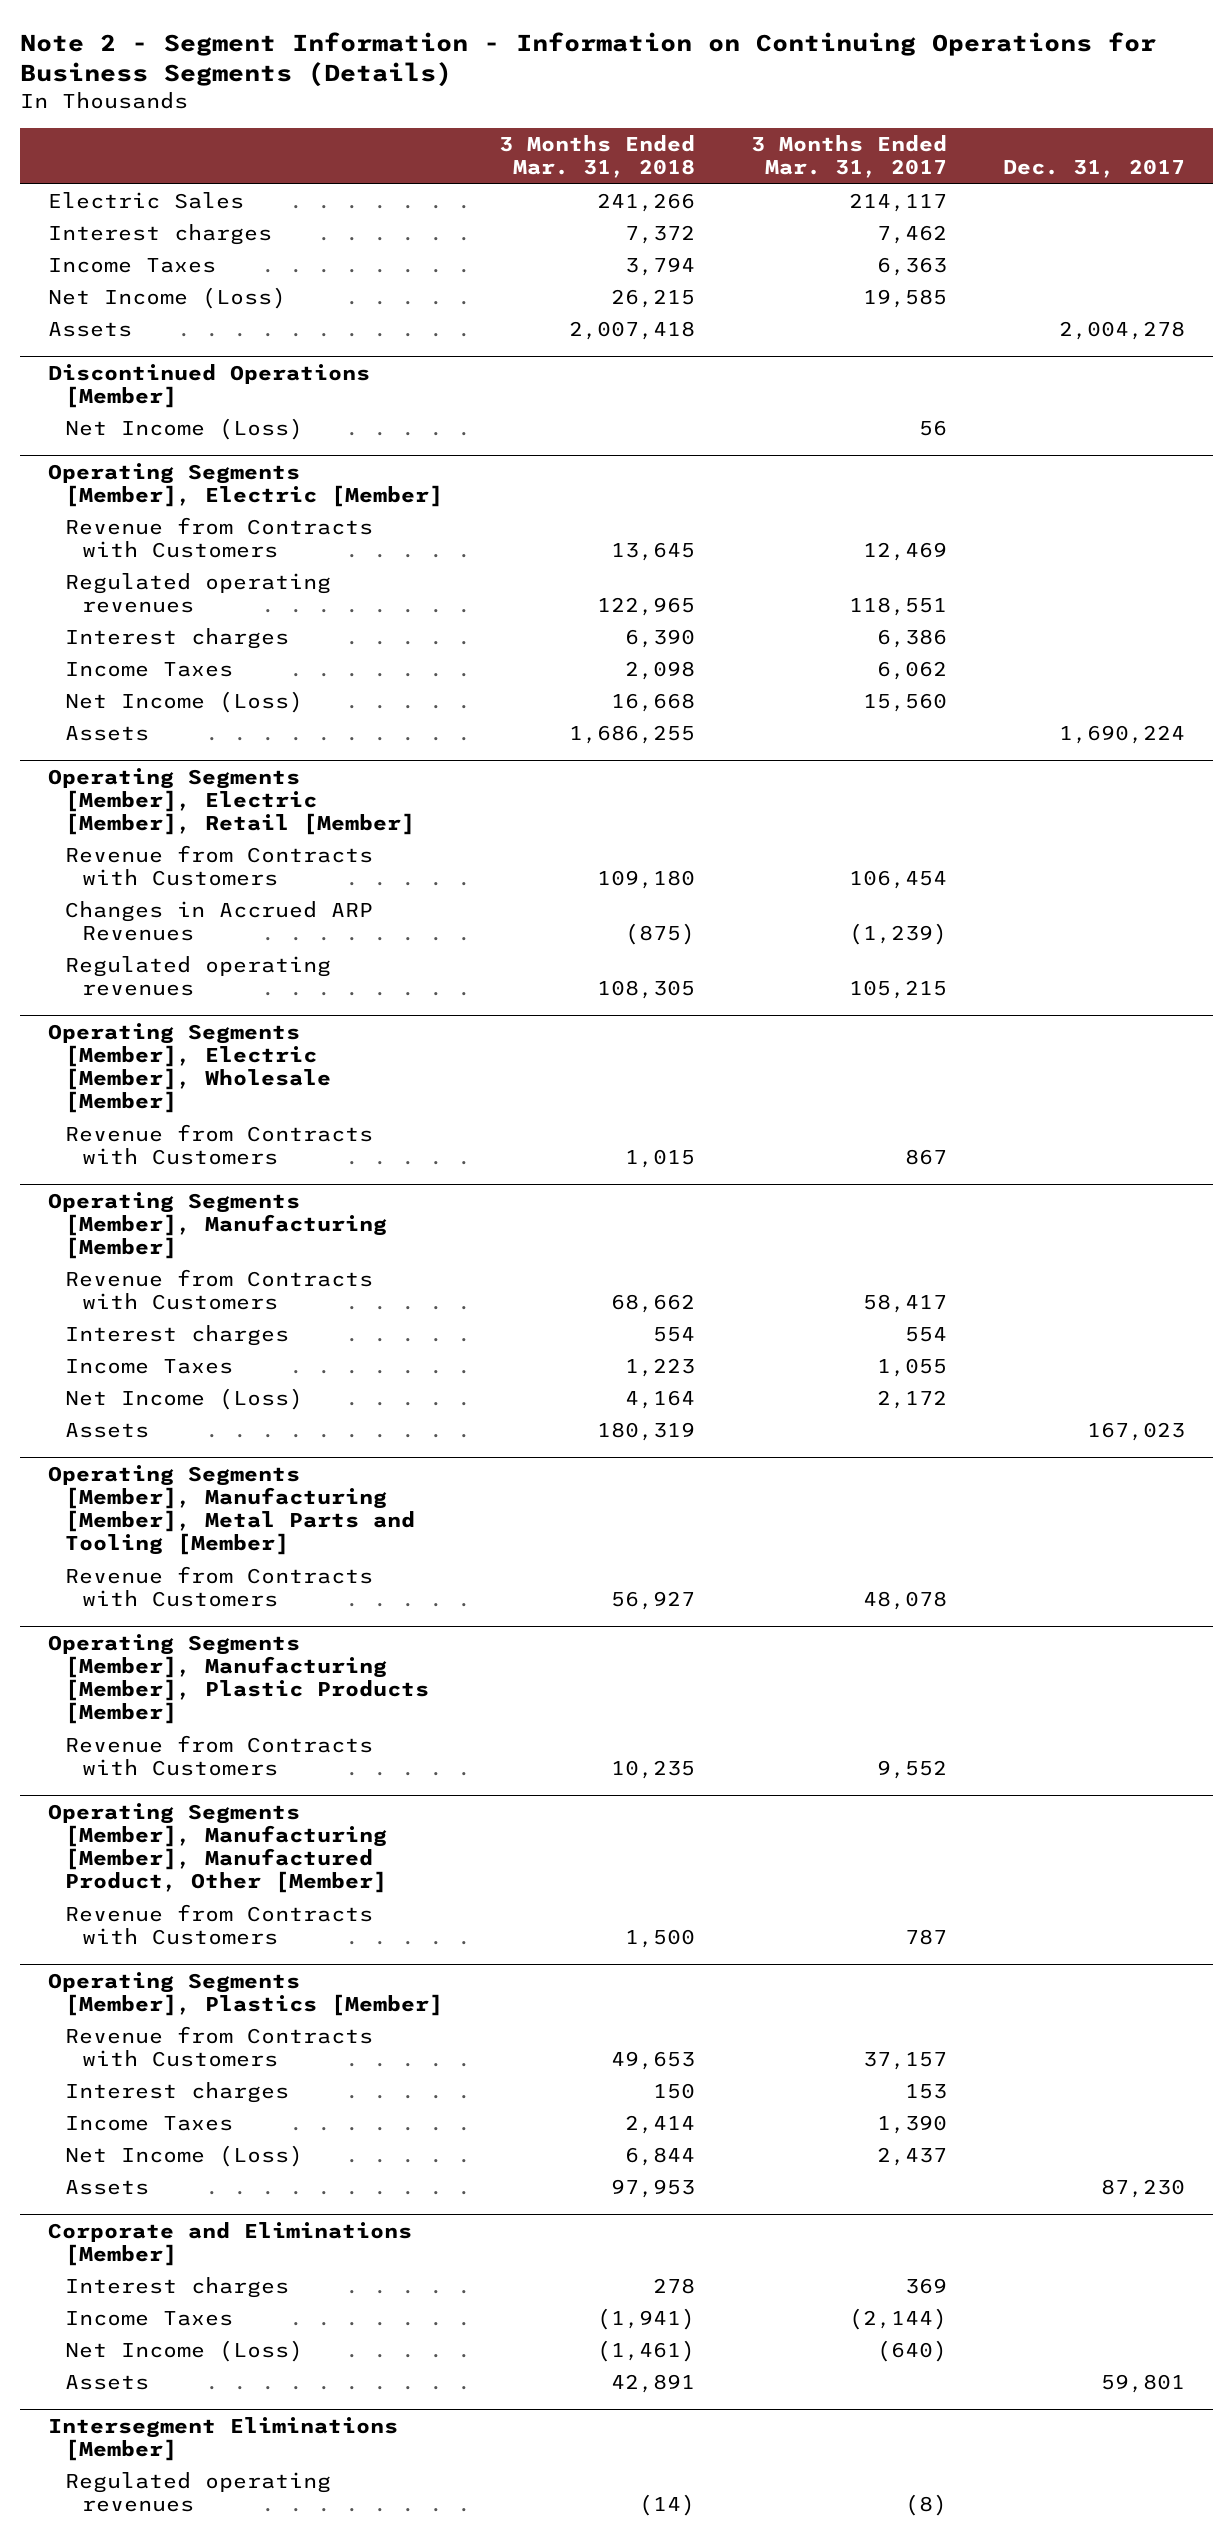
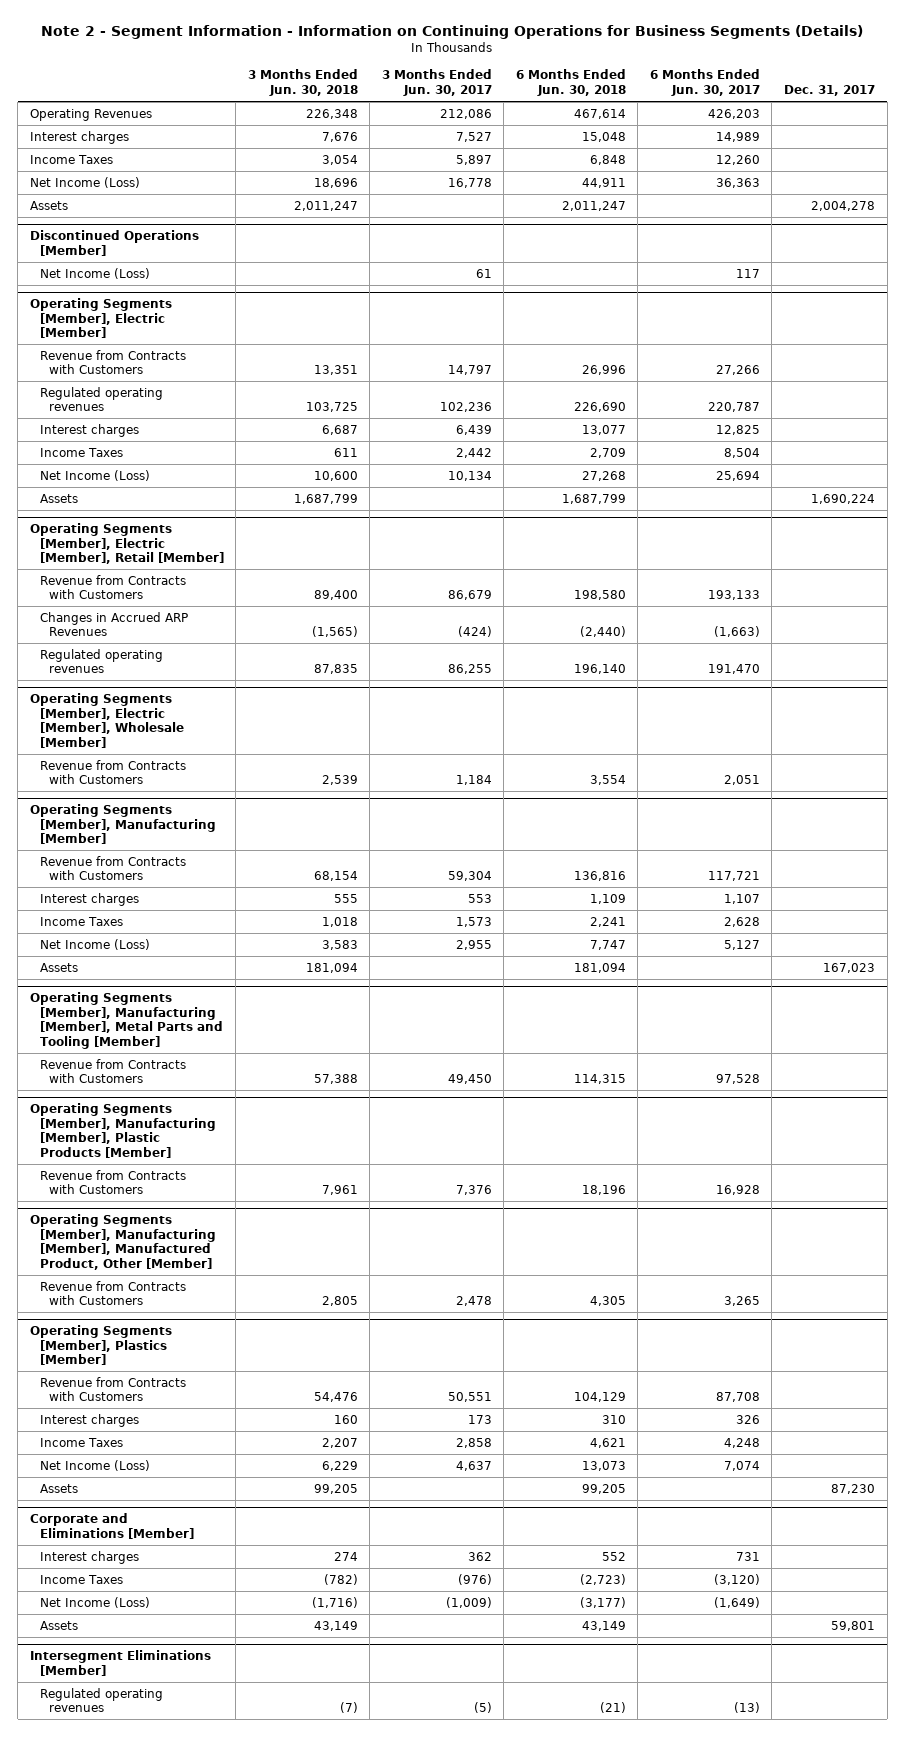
[498,135,695,179] 3 Months Ended Mar. 31, 2018 -> none
[750,135,947,179] 3 Months Ended Mar. 31, 2017 -> none
none -> [247,69,358,96] 3 Months Ended Jun. 30, 2018
none -> [381,69,492,96] 3 Months Ended Jun. 30, 2017
none -> [515,69,626,96] 6 Months Ended Jun. 30, 2018
none -> [649,69,760,96] 6 Months Ended Jun. 30, 2017
[47,192,244,210] Electric Sales -> [29,108,152,121] Operating Revenues

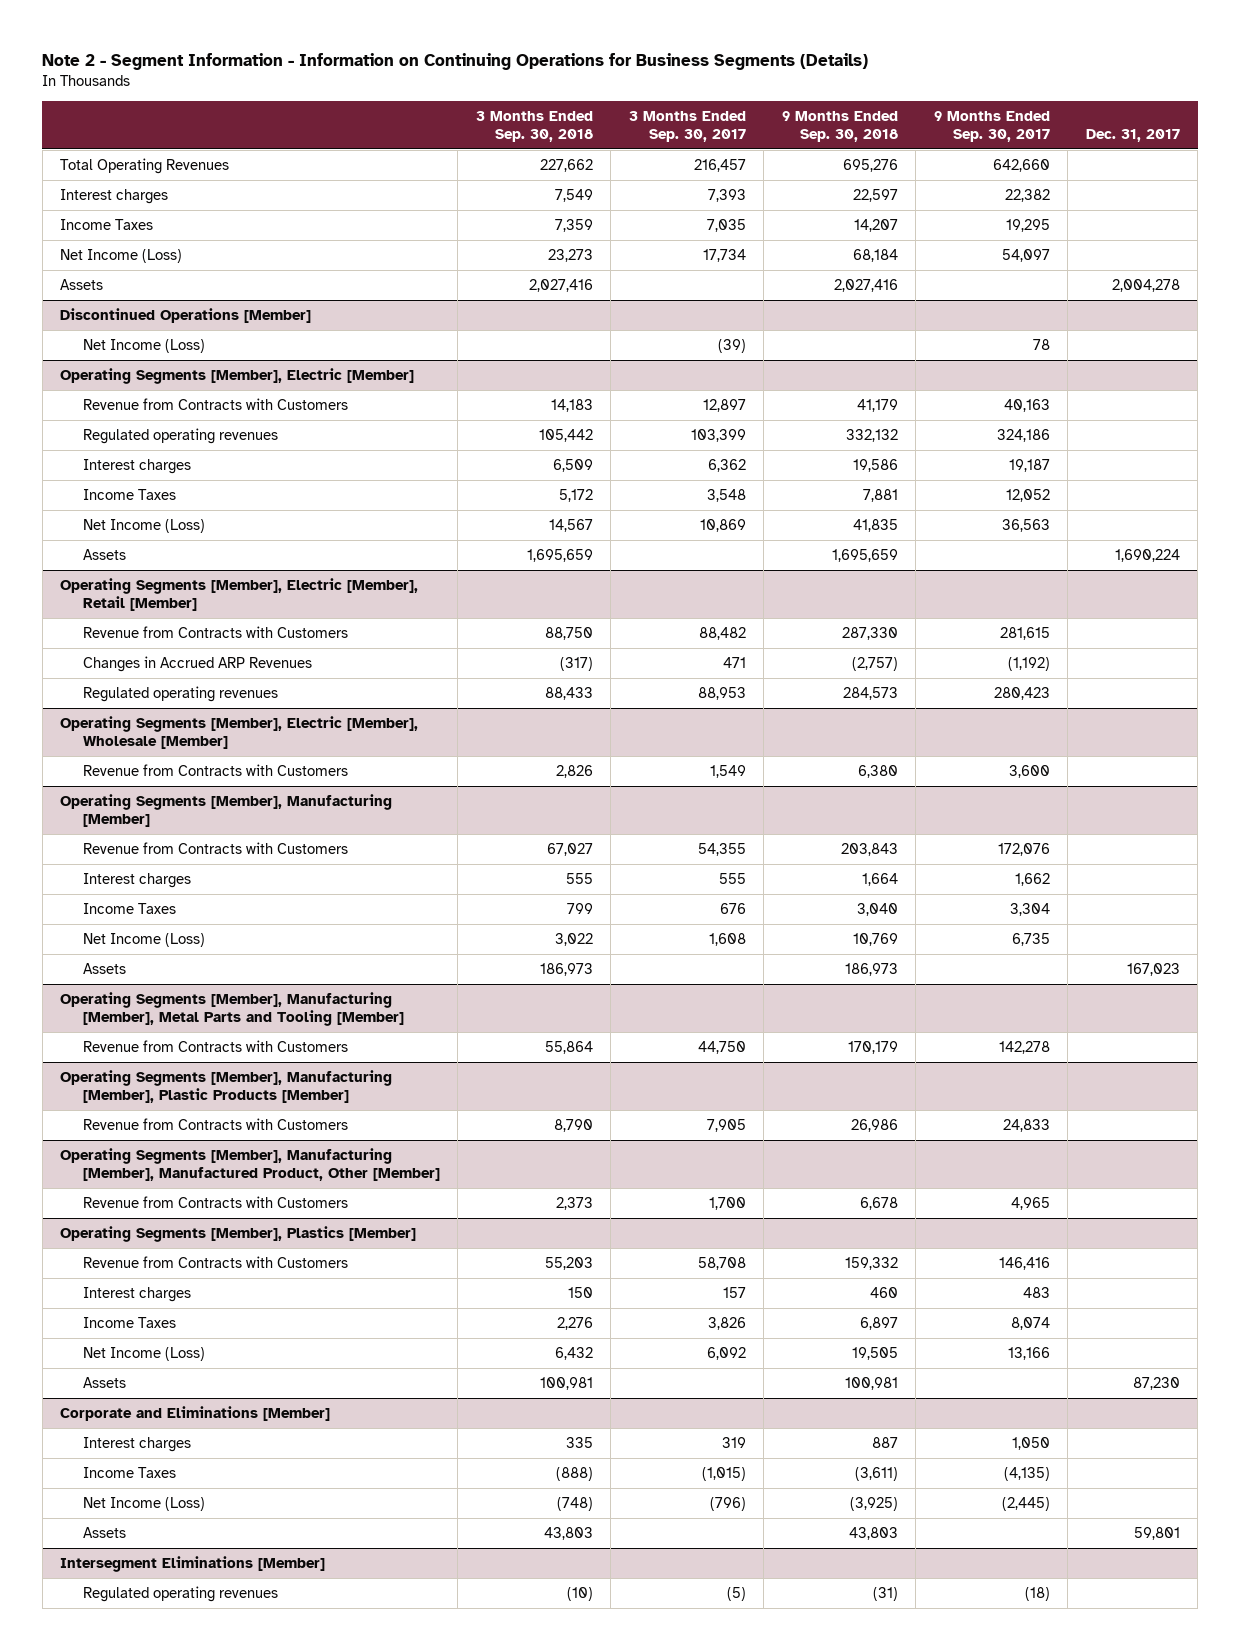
[247,69,358,96] 3 Months Ended Jun. 30, 2018 -> none
[381,69,492,96] 3 Months Ended Jun. 30, 2017 -> none
[515,69,626,96] 6 Months Ended Jun. 30, 2018 -> none
[649,69,760,96] 6 Months Ended Jun. 30, 2017 -> none
none -> [475,110,593,143] 3 Months Ended Sep. 30, 2018
none -> [628,110,746,143] 3 Months Ended Sep. 30, 2017
none -> [781,110,898,143] 9 Months Ended Sep. 30, 2018
none -> [933,110,1050,143] 9 Months Ended Sep. 30, 2017
[29,108,152,121] Operating Revenues -> [60,157,230,174] Total Operating Revenues

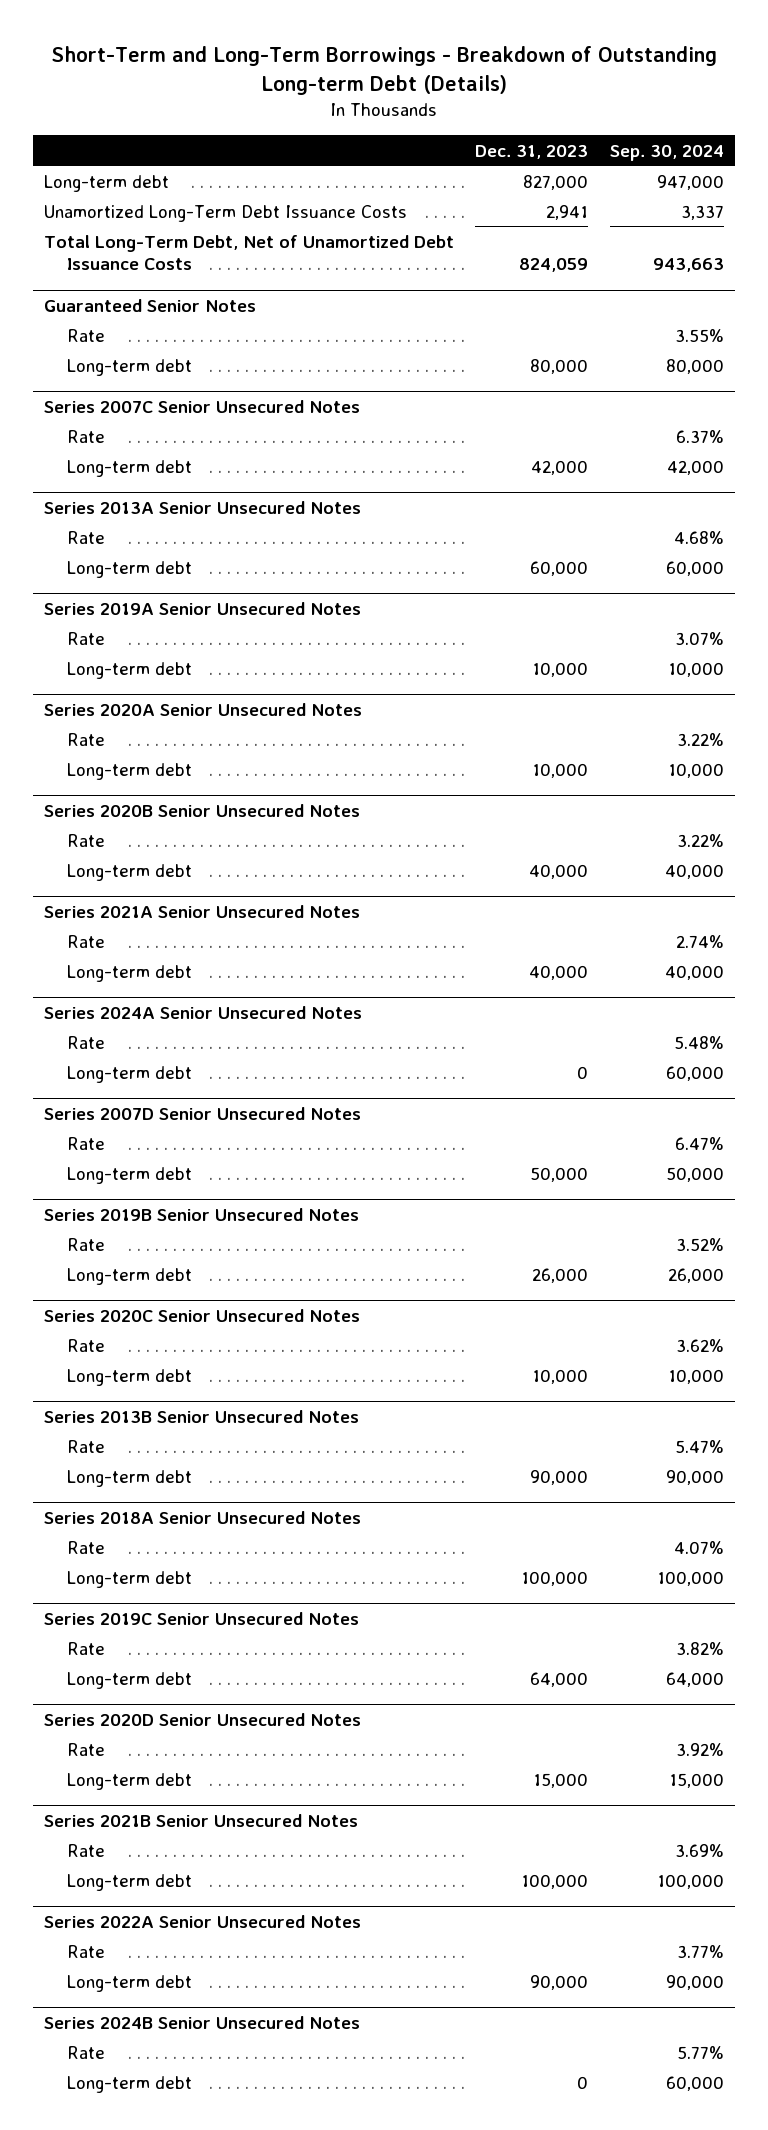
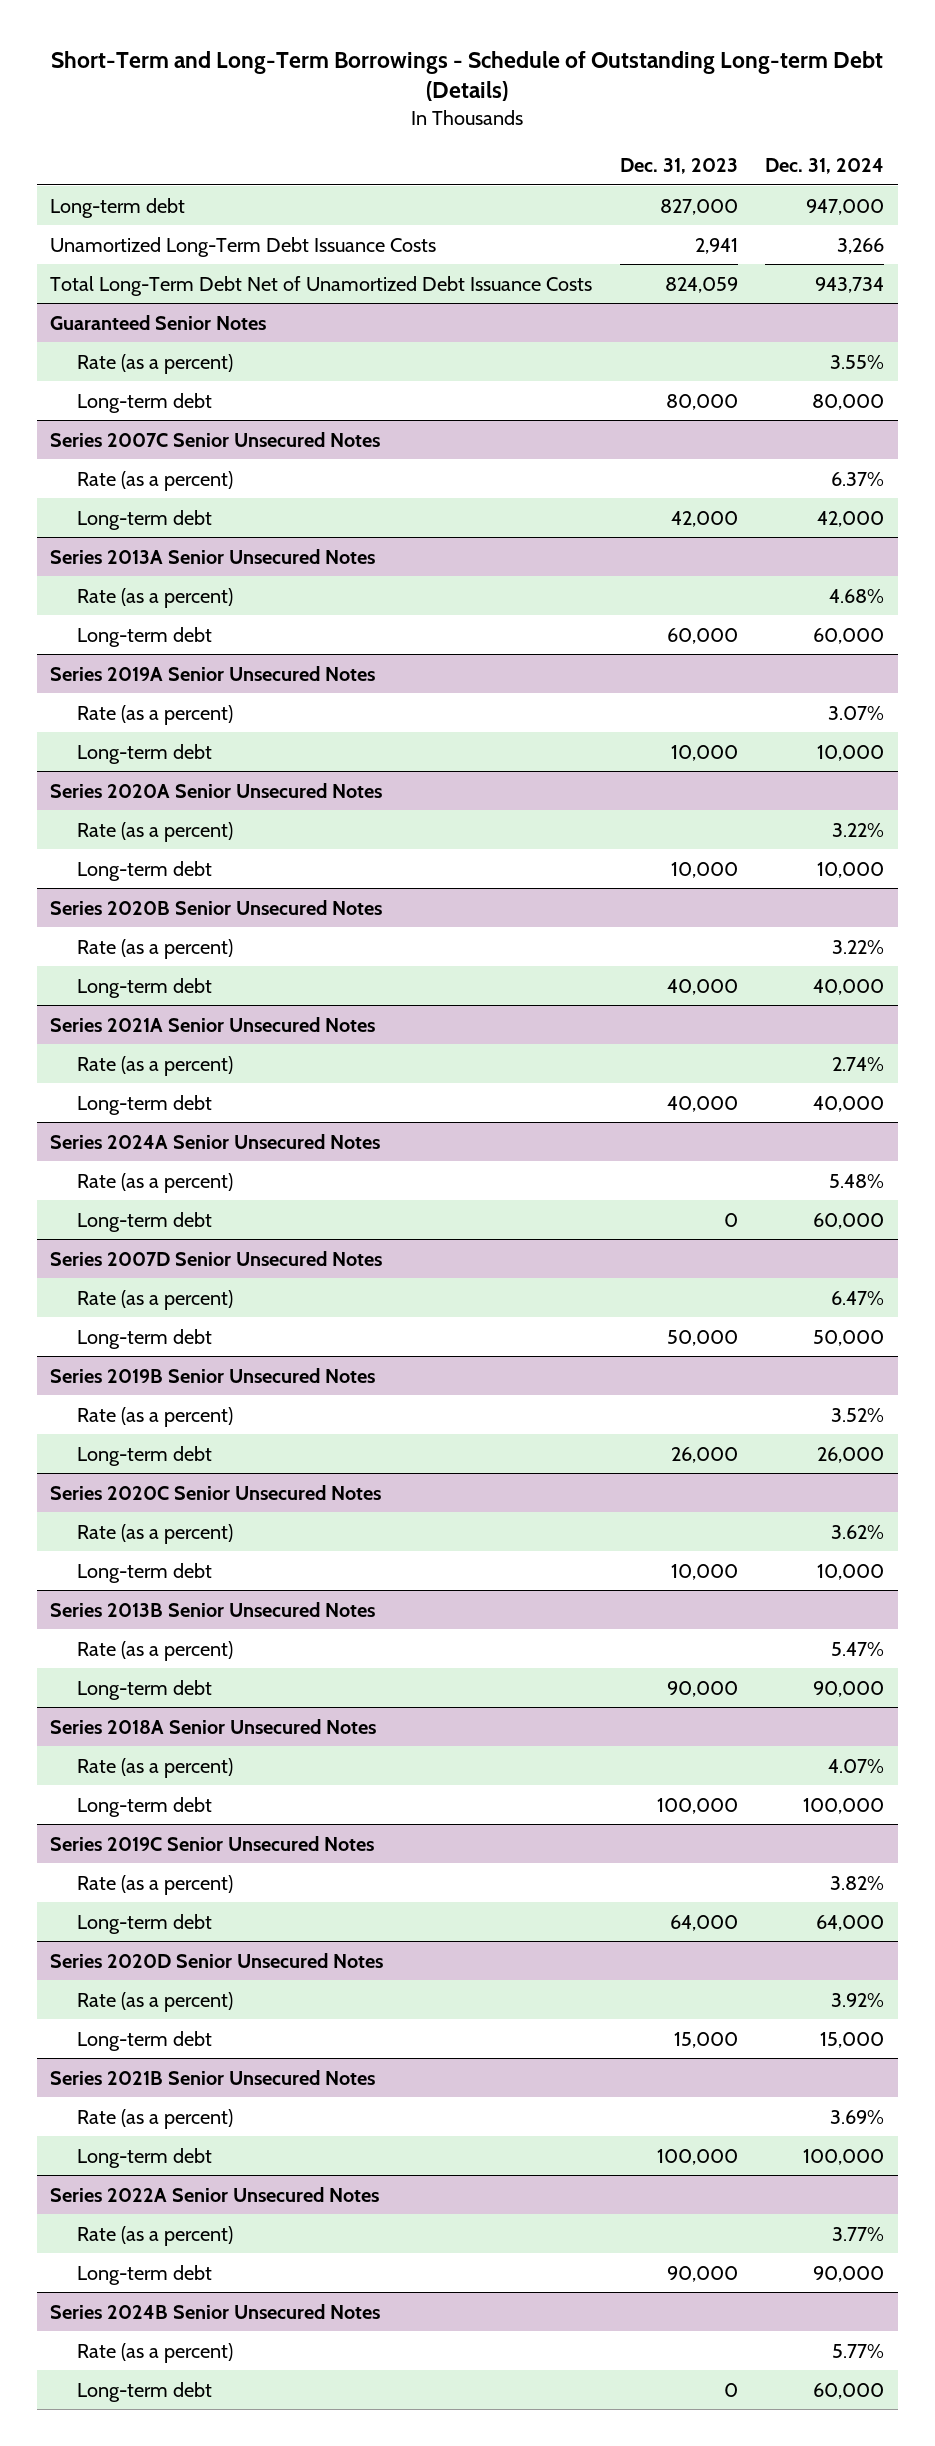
[50,46,717,96] Short-Term and Long-Term Borrowings - Breakdown of Outstanding Long-term Debt (Details) -> [51,50,884,102] Short-Term and Long-Term Borrowings - Schedule of Outstanding Long-term Debt (Details)
[610,144,725,161] Sep. 30, 2024 -> none
none -> [765,157,885,174] Dec. 31, 2024
[43,234,454,270] Total Long-Term Debt, Net of Unamortized Debt Issuance Costs -> [50,275,593,296] Total Long-Term Debt Net of Unamortized Debt Issuance Costs
[67,328,106,342] Rate -> [77,353,234,374] Rate (as a percent)
[67,429,106,443] Rate -> [77,470,234,491] Rate (as a percent)
[67,530,106,544] Rate -> [77,587,234,608] Rate (as a percent)
[67,631,106,645] Rate -> [77,704,234,725] Rate (as a percent)
[67,732,106,746] Rate -> [77,821,234,842] Rate (as a percent)
[67,833,106,847] Rate -> [77,938,234,959] Rate (as a percent)
[67,934,106,948] Rate -> [77,1055,234,1076] Rate (as a percent)
[67,1035,106,1049] Rate -> [77,1172,234,1193] Rate (as a percent)
[67,1136,106,1150] Rate -> [77,1289,234,1310] Rate (as a percent)
[67,1237,106,1251] Rate -> [77,1406,234,1427] Rate (as a percent)
[67,1338,106,1352] Rate -> [77,1523,234,1544] Rate (as a percent)
[67,1439,106,1453] Rate -> [77,1640,234,1661] Rate (as a percent)
[67,1540,106,1554] Rate -> [77,1757,234,1778] Rate (as a percent)
[67,1641,106,1655] Rate -> [77,1874,234,1895] Rate (as a percent)
[67,1742,106,1756] Rate -> [77,1991,234,2012] Rate (as a percent)
[67,1843,106,1857] Rate -> [77,2108,234,2129] Rate (as a percent)
[67,1944,106,1958] Rate -> [77,2225,234,2246] Rate (as a percent)
[67,2045,106,2059] Rate -> [77,2342,234,2363] Rate (as a percent)

